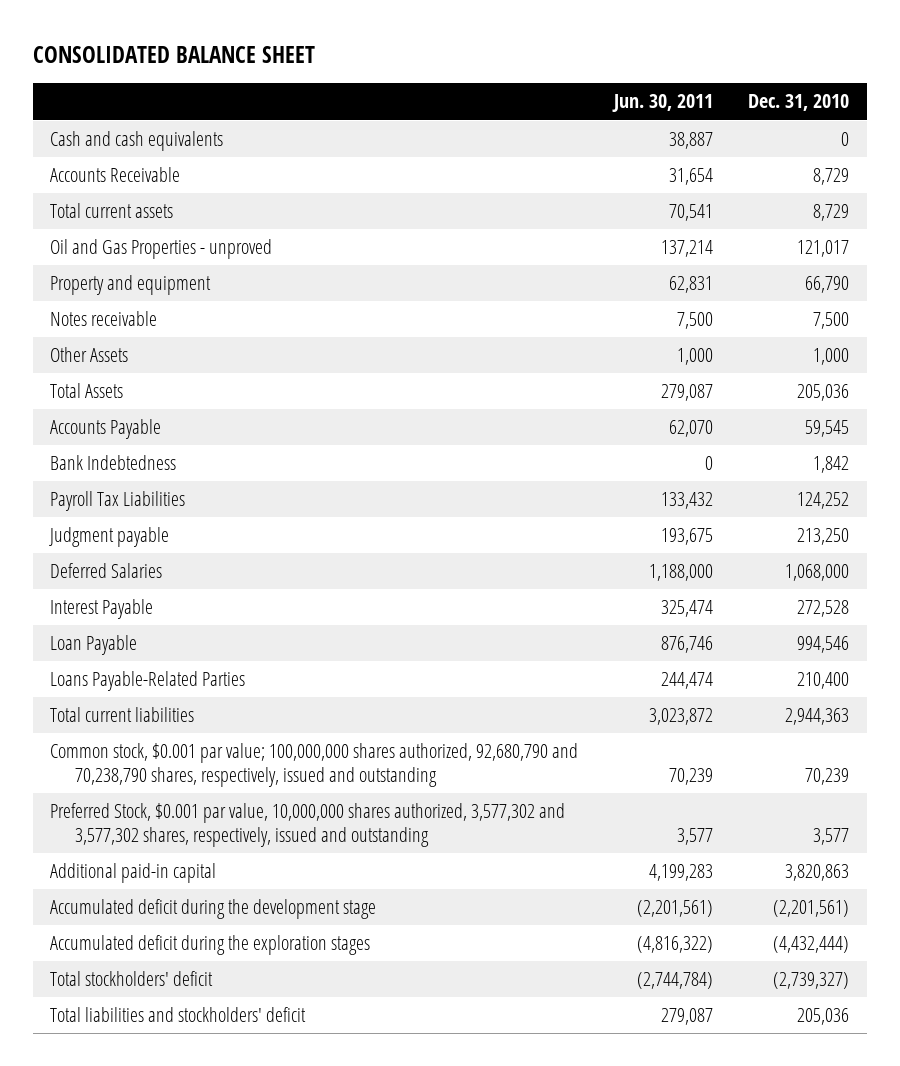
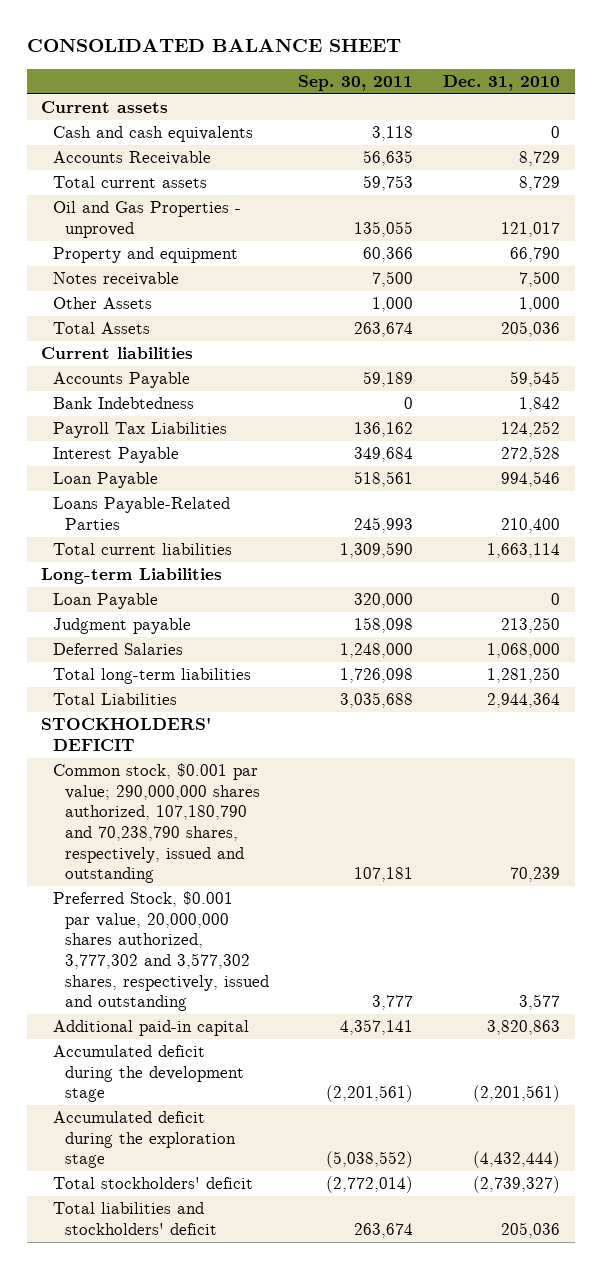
[611,94,713,113] Jun. 30, 2011 -> none
none -> [298,74,414,91] Sep. 30, 2011
none -> [41,101,169,114] Current assets
none -> [41,347,194,360] Current liabilities
[785,708,850,726] 2,944,363 -> [486,543,560,559] 1,663,114
none -> [41,568,223,585] Long-term Liabilities
none -> [53,593,159,610] Loan Payable
[49,527,170,548] Judgment payable -> [53,618,192,635] Judgment payable
[50,563,163,579] Deferred Salaries -> [53,643,184,656] Deferred Salaries
none -> [53,668,252,685] Total long-term liabilities
none -> [53,693,178,706] Total Liabilities
none -> [41,717,212,751] STOCKHOLDERS' DEFICIT
[50,743,579,787] Common stock, $0.001 par value; 100,000,000 shares authorized, 92,680,790 and 70,238,790 shares, respectively, issued and outstanding -> [53,763,260,884] Common stock, $0.001 par value; 290,000,000 shares authorized, 107,180,790 and 70,238,790 shares, respectively, issued and outstanding
[50,803,566,847] Preferred Stock, $0.001 par value, 10,000,000 shares authorized, 3,577,302 and 3,577,302 shares, respectively, issued and outstanding -> [53,891,269,1012] Preferred Stock, $0.001 par value, 20,000,000 shares authorized, 3,777,302 and 3,577,302 shares, respectively, issued and outstanding
[50,935,371,956] Accumulated deficit during the exploration stages -> [53,1111,236,1169] Accumulated deficit during the exploration stage

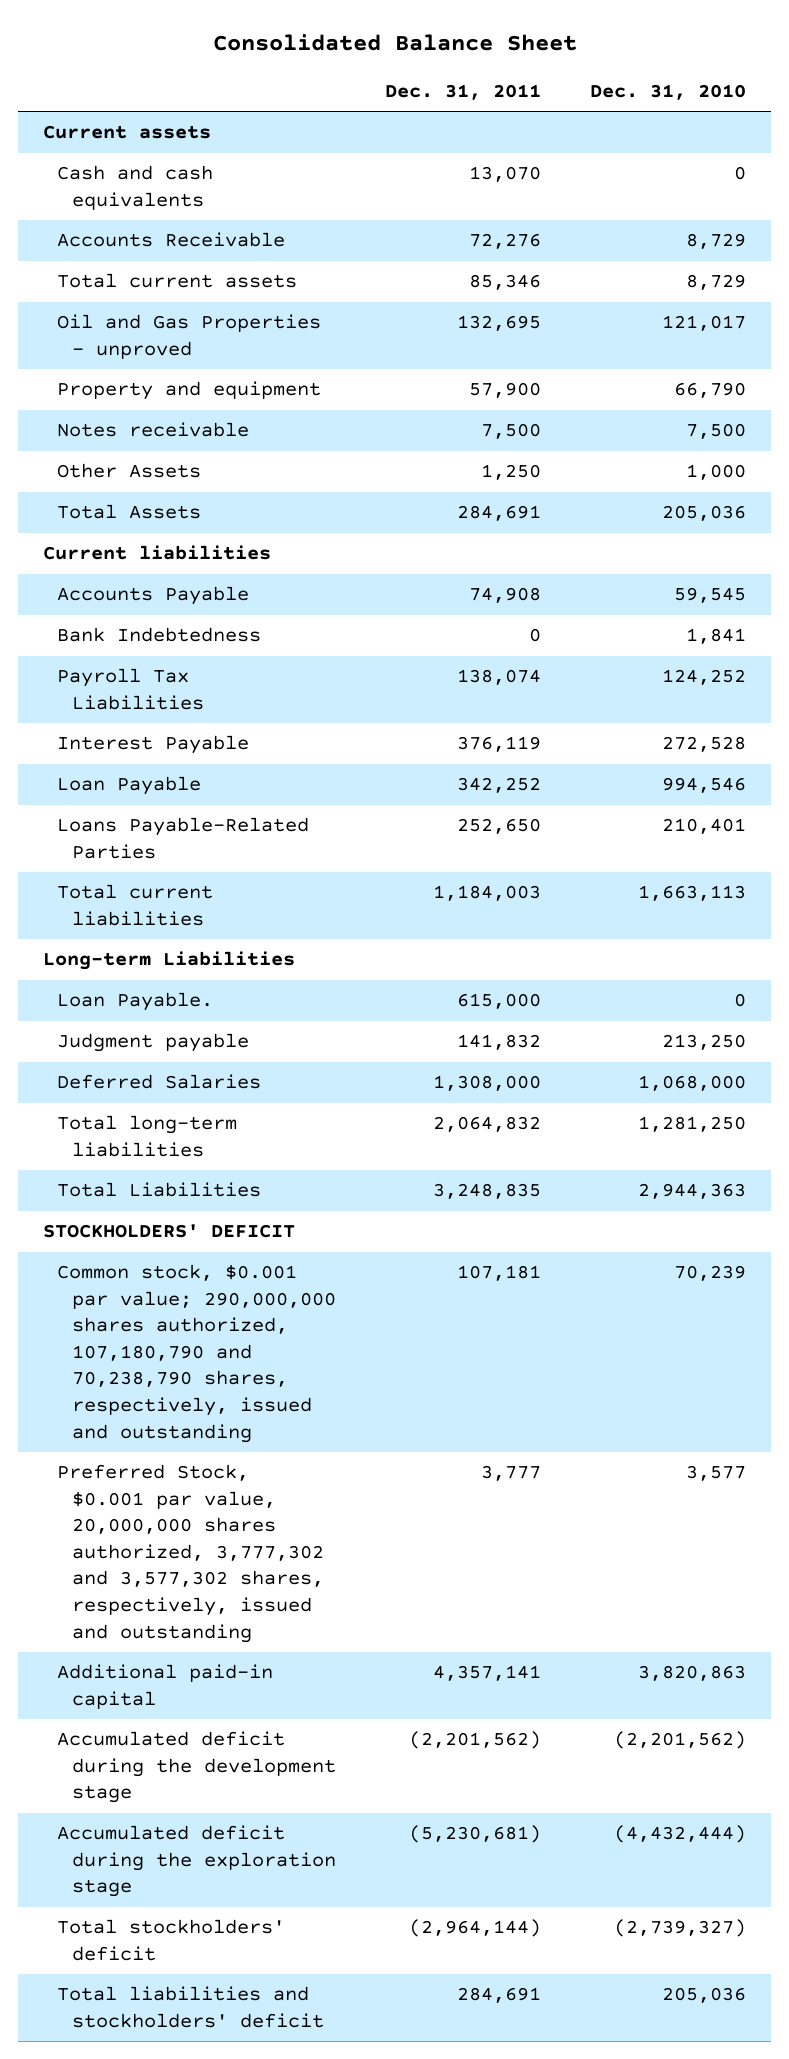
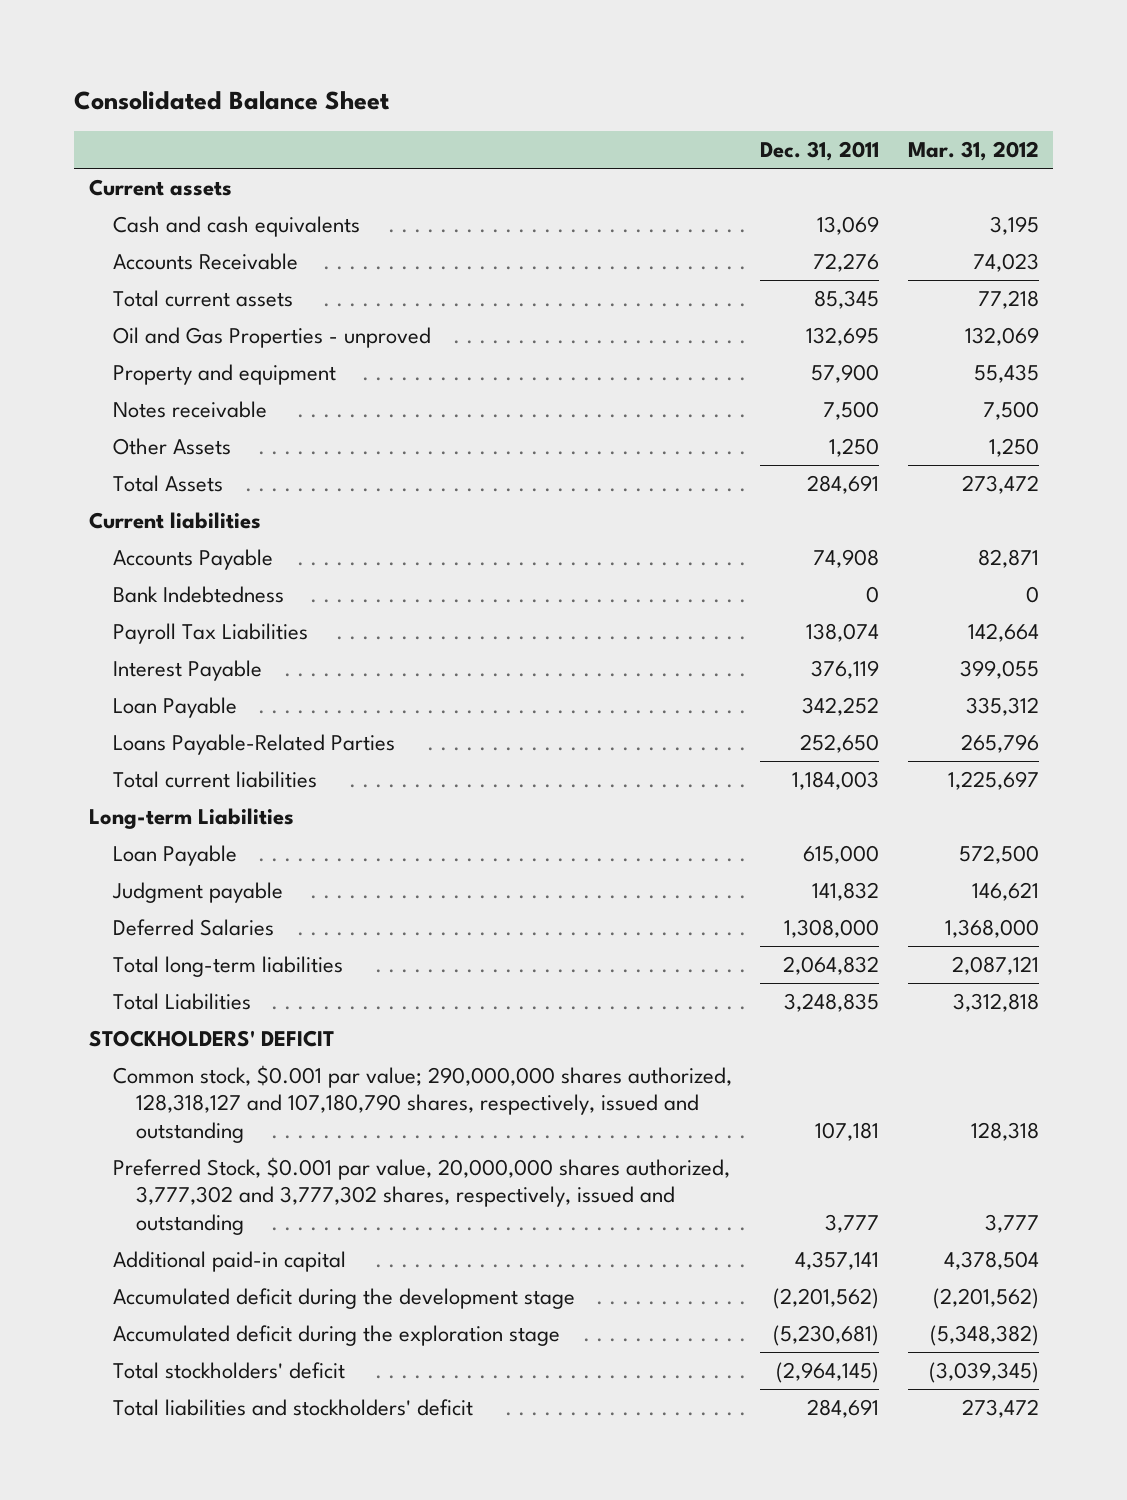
[590,84,747,101] Dec. 31, 2010 -> none
none -> [907,141,1039,162] Mar. 31, 2012
[469,166,542,183] 13,070 -> [817,215,880,235] 13,069
[469,274,542,291] 85,346 -> [814,289,880,309] 85,345
[57,992,214,1012] Loan Payable. -> [112,844,237,866] Loan Payable
[57,1264,336,1443] Common stock, $0.001 par value; 290,000,000 shares authorized, 107,180,790 and 70,238,790 shares, respectively, issued and outstanding -> [112,1064,732,1143] Common stock, $0.001 par value; 290,000,000 shares authorized, 128,318,127 and 107,180,790 shares, respectively, issued and outstanding
[57,1464,324,1643] Preferred Stock, $0.001 par value, 20,000,000 shares authorized, 3,777,302 and 3,577,302 shares, respectively, issued and outstanding -> [112,1156,730,1235] Preferred Stock, $0.001 par value, 20,000,000 shares authorized, 3,777,302 and 3,777,302 shares, respectively, issued and outstanding
[409,1919,542,1938] (2,964,144) -> [776,1361,880,1383] (2,964,145)

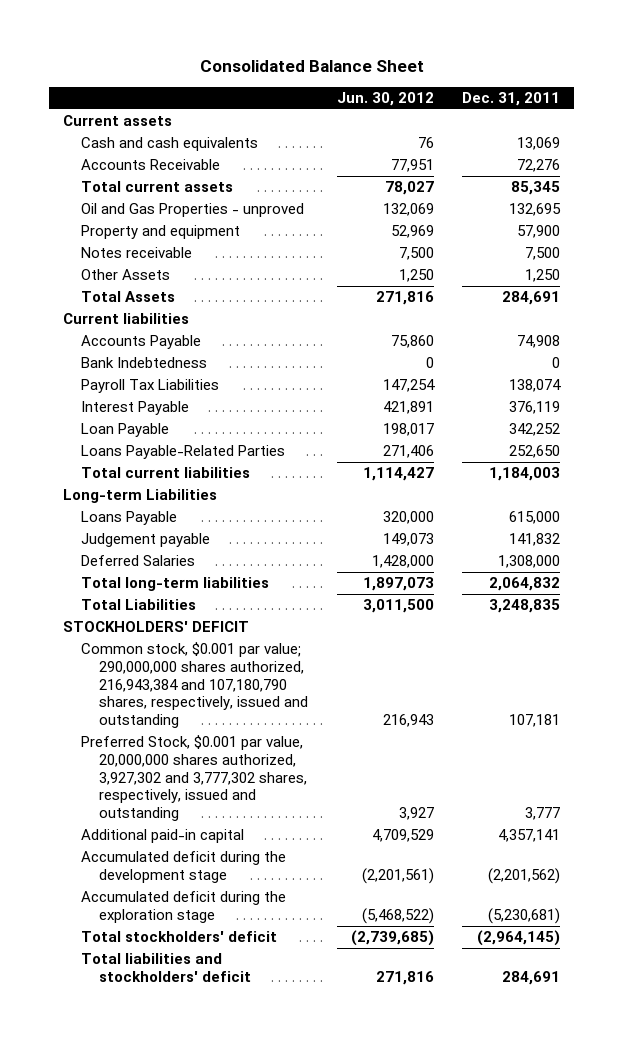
[907,141,1039,162] Mar. 31, 2012 -> none
none -> [336,92,434,107] Jun. 30, 2012
[112,844,237,866] Loan Payable -> [81,511,178,526] Loans Payable
[111,881,283,903] Judgment payable -> [81,533,211,548] Judgement payable
[112,1064,732,1143] Common stock, $0.001 par value; 290,000,000 shares authorized, 128,318,127 and 107,180,790 shares, respectively, issued and outstanding -> [81,642,309,729] Common stock, $0.001 par value; 290,000,000 shares authorized, 216,943,384 and 107,180,790 shares, respectively, issued and outstanding
[112,1156,730,1235] Preferred Stock, $0.001 par value, 20,000,000 shares authorized, 3,777,302 and 3,777,302 shares, respectively, issued and outstanding -> [81,735,308,822] Preferred Stock, $0.001 par value, 20,000,000 shares authorized, 3,927,302 and 3,777,302 shares, respectively, issued and outstanding

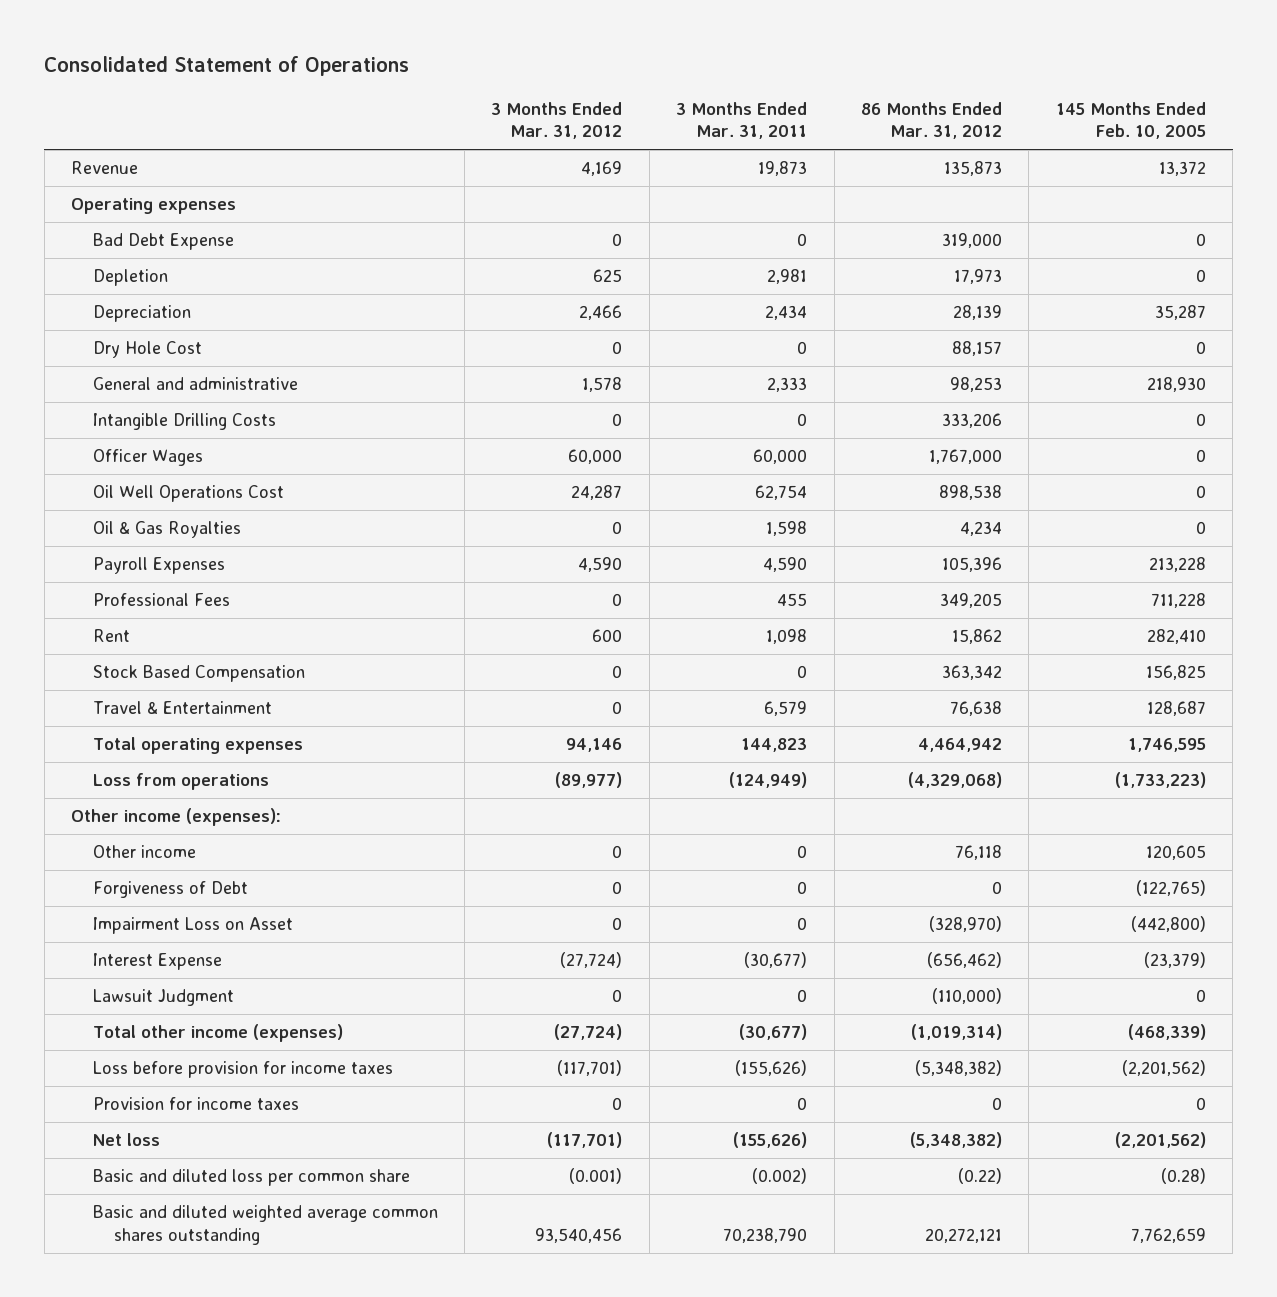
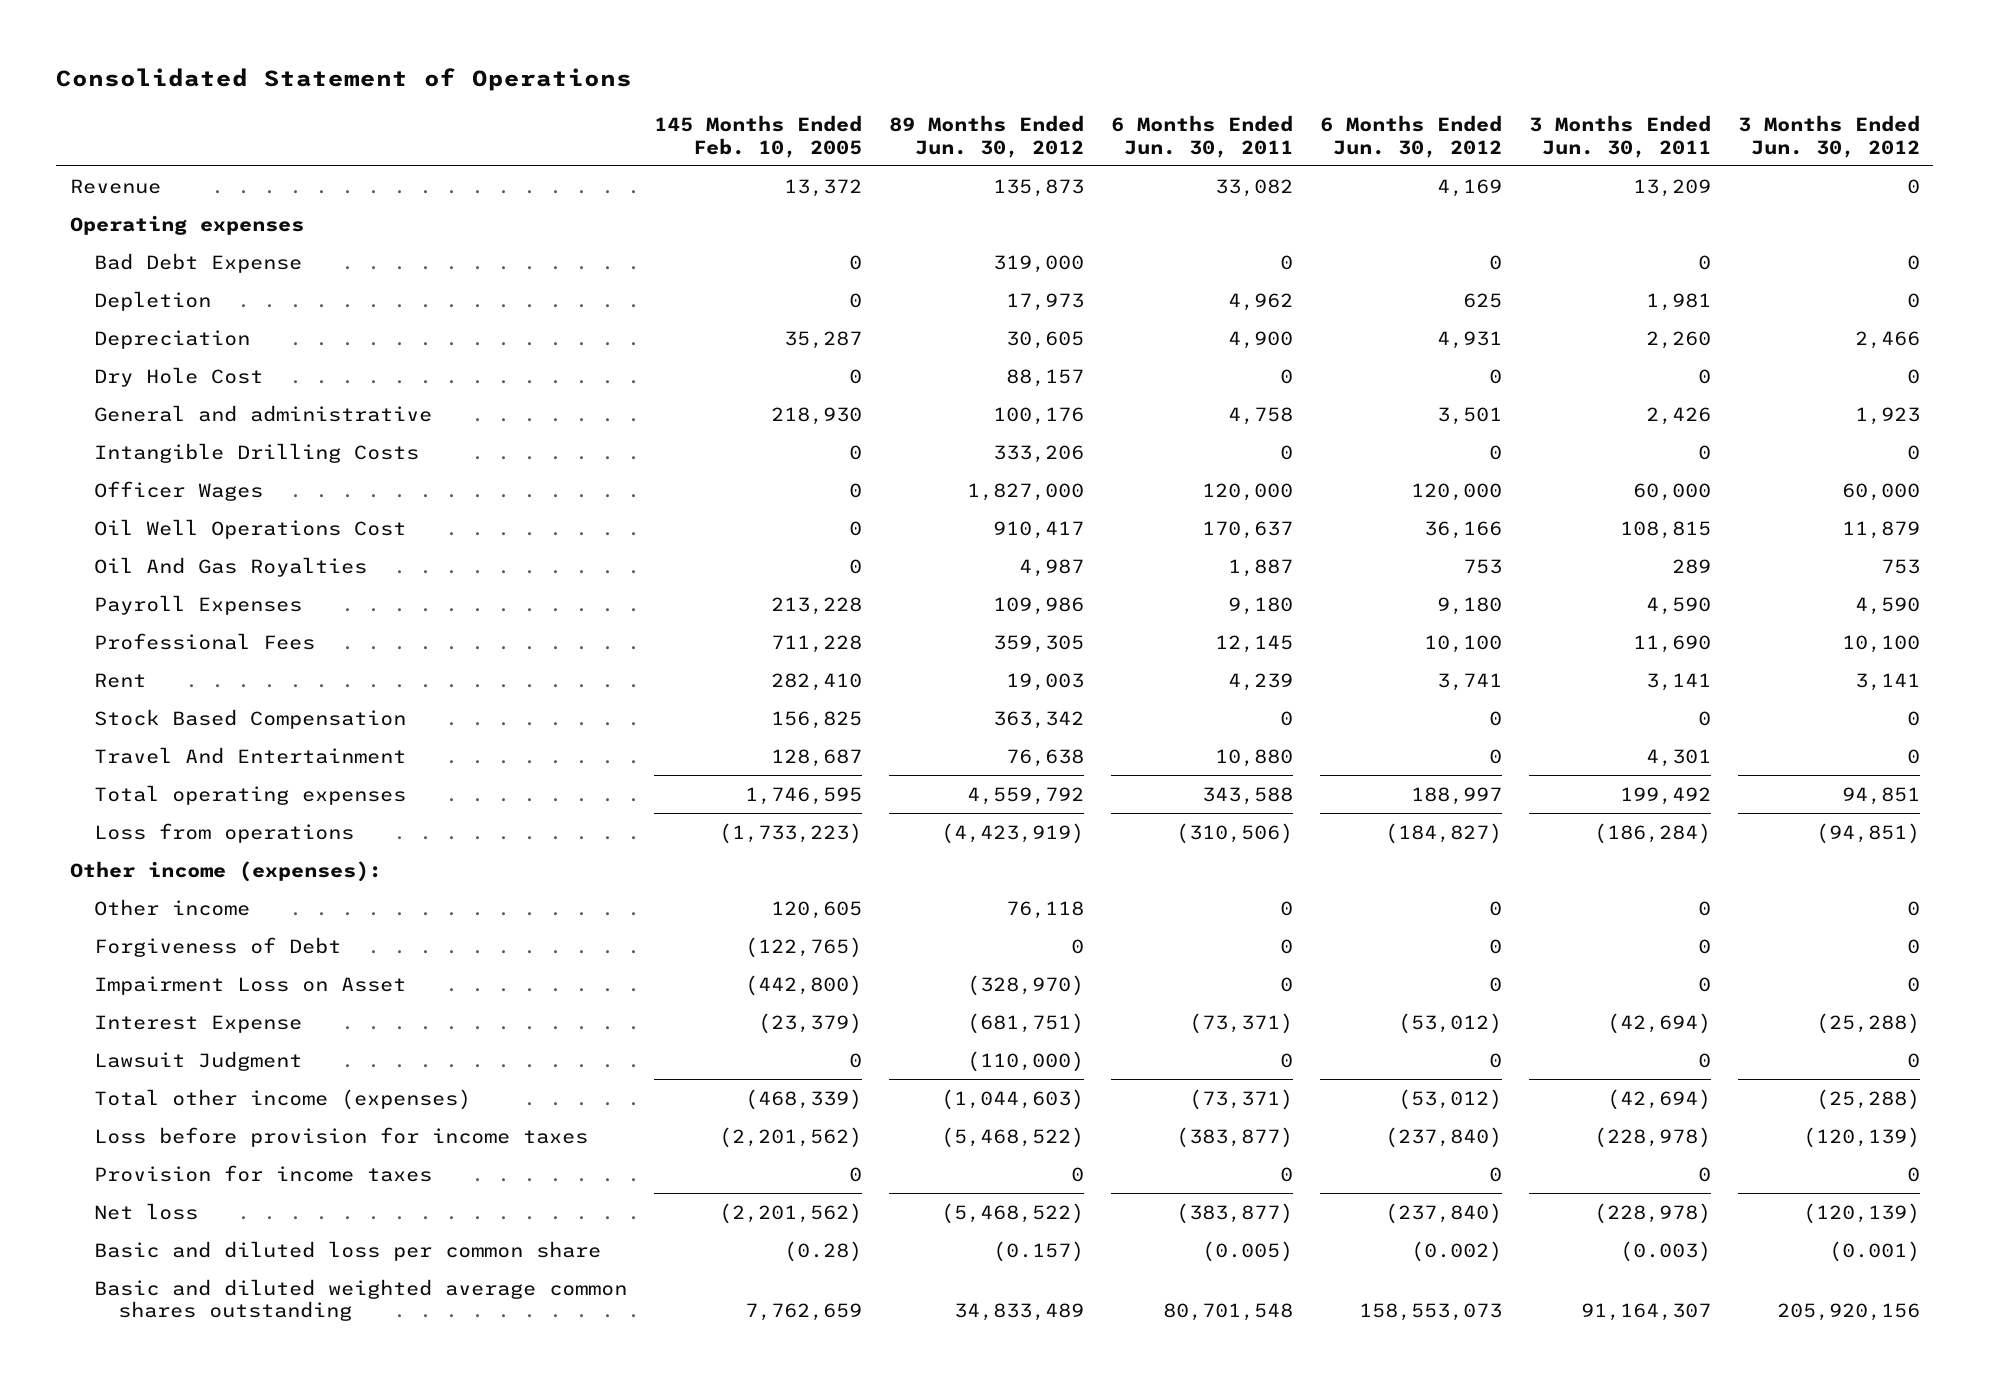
[491,102,623,140] 3 Months Ended Mar. 31, 2012 -> none
[676,102,808,140] 3 Months Ended Mar. 31, 2011 -> none
[861,102,1003,140] 86 Months Ended Mar. 31, 2012 -> none
none -> [888,114,1084,158] 89 Months Ended Jun. 30, 2012
none -> [1110,114,1293,158] 6 Months Ended Jun. 30, 2011
none -> [1319,114,1502,158] 6 Months Ended Jun. 30, 2012
none -> [1528,114,1711,158] 3 Months Ended Jun. 30, 2011
none -> [1737,114,1920,158] 3 Months Ended Jun. 30, 2012
[92,521,241,539] Oil & Gas Royalties -> [93,556,367,577] Oil And Gas Royalties
[92,701,272,715] Travel & Entertainment -> [93,746,406,764] Travel And Entertainment

